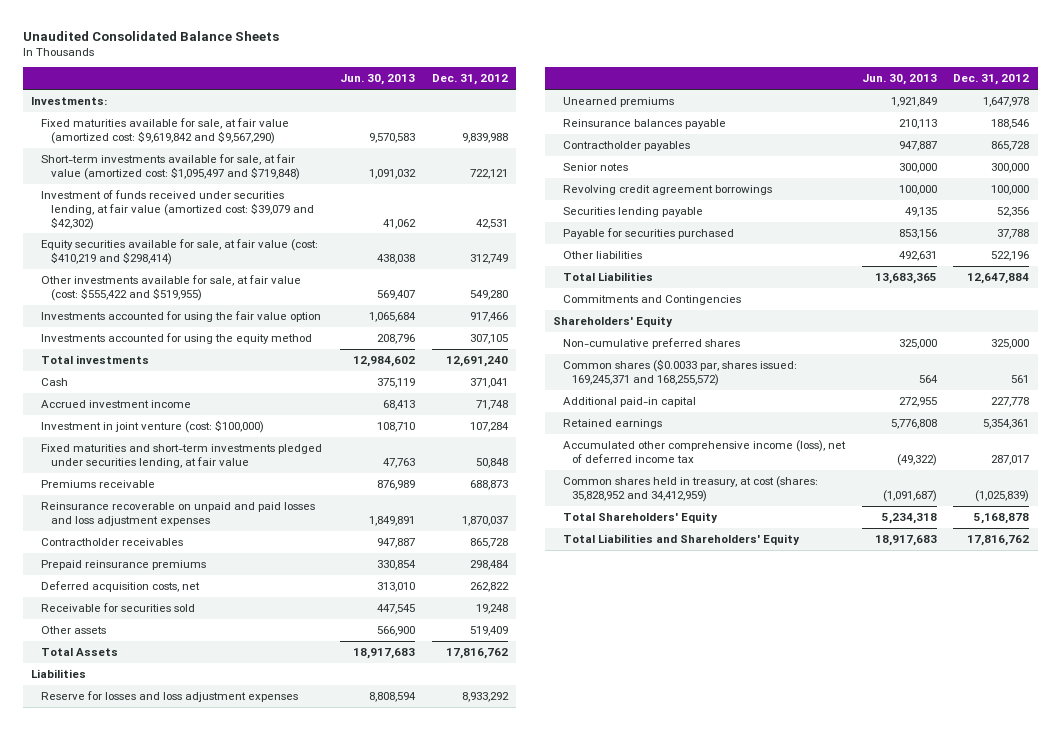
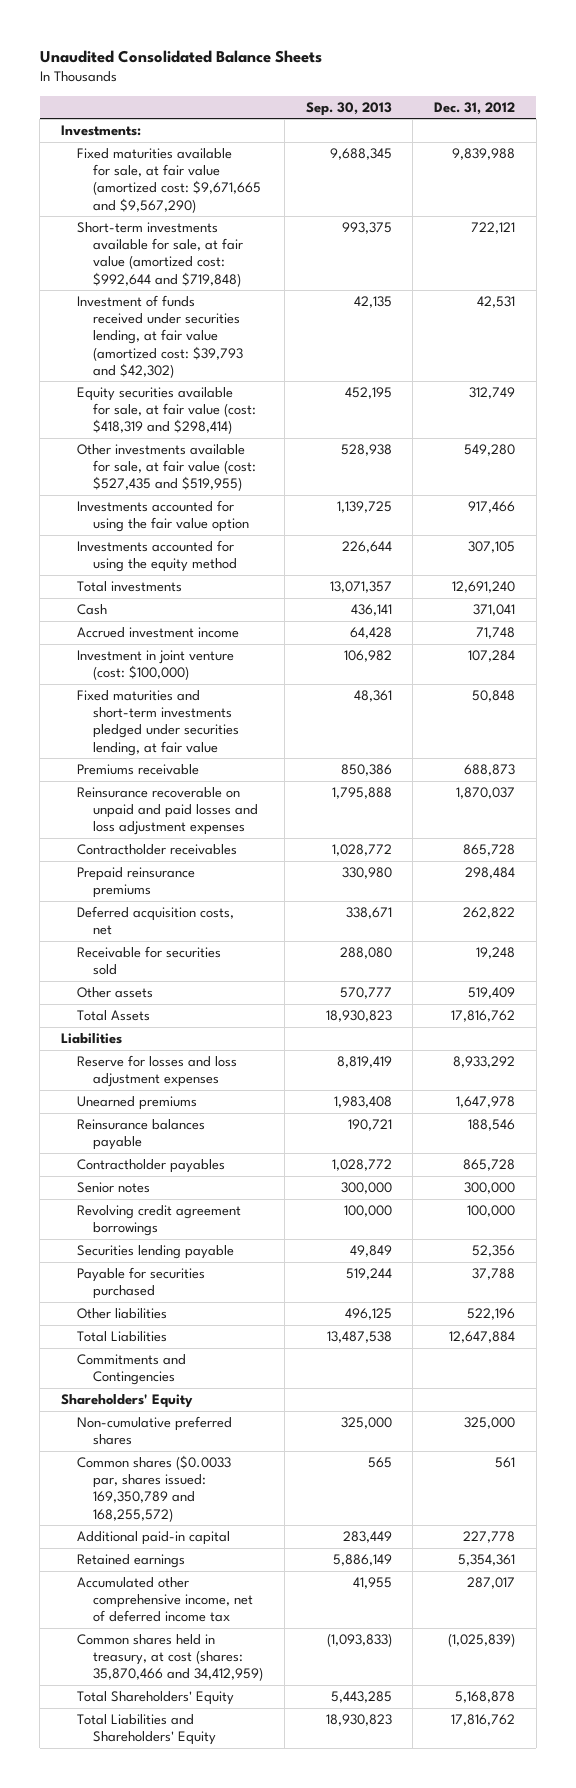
[339,74,415,86] Jun. 30, 2013 -> none
none -> [305,101,392,116] Sep. 30, 2013
[40,118,289,144] Fixed maturities available for sale, at fair value (amortized cost: $9,619,842 and $9,567,290) -> [76,148,262,213] Fixed maturities available for sale, at fair value (amortized cost: $9,671,665 and $9,567,290)
[40,154,300,180] Short-term investments available for sale, at fair value (amortized cost: $1,095,497 and $719,848) -> [76,222,244,287] Short-term investments available for sale, at fair value (amortized cost: $992,644 and $719,848)
[40,190,314,230] Investment of funds received under securities lending, at fair value (amortized cost: $39,079 and $42,302) -> [76,295,244,378] Investment of funds received under securities lending, at fair value (amortized cost: $39,793 and $42,302)
[40,239,318,265] Equity securities available for sale, at fair value (cost: $410,219 and $298,414) -> [76,387,257,435] Equity securities available for sale, at fair value (cost: $418,319 and $298,414)
[40,275,301,301] Other investments available for sale, at fair value (cost: $555,422 and $519,955) -> [76,444,257,492] Other investments available for sale, at fair value (cost: $527,435 and $519,955)
[562,359,797,386] Common shares ($0.0033 par, shares issued: 169,245,371 and 168,255,572) -> [76,1455,231,1522] Common shares ($0.0033 par, shares issued: 169,350,789 and 168,255,572)
[562,440,846,463] Accumulated other comprehensive income (loss), net of deferred income tax -> [76,1577,254,1623] Accumulated other comprehensive income, net of deferred income tax
[562,476,818,502] Common shares held in treasury, at cost (shares: 35,828,952 and 34,412,959) -> [76,1634,264,1682] Common shares held in treasury, at cost (shares: 35,870,466 and 34,412,959)

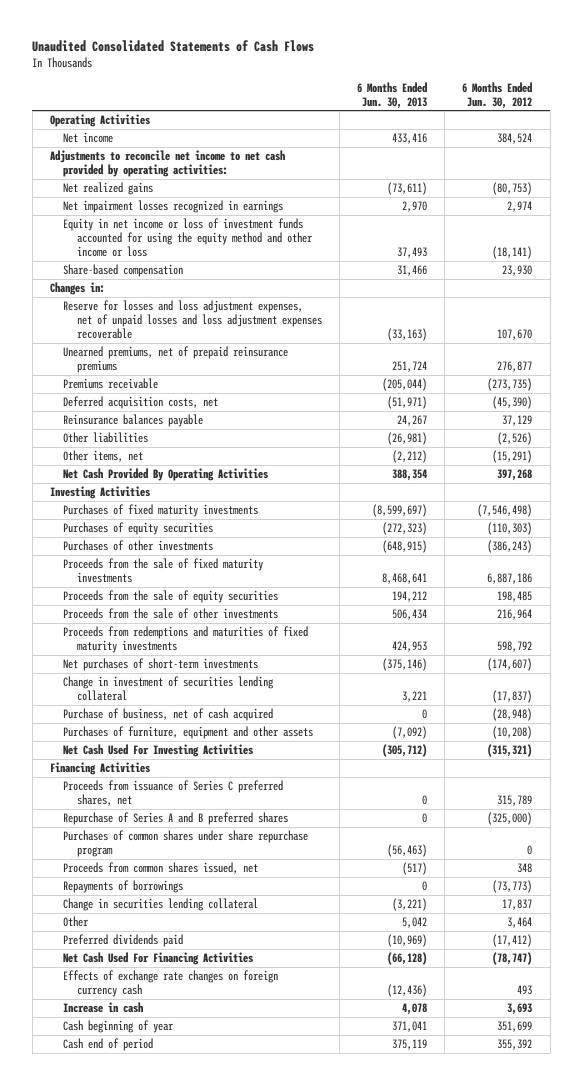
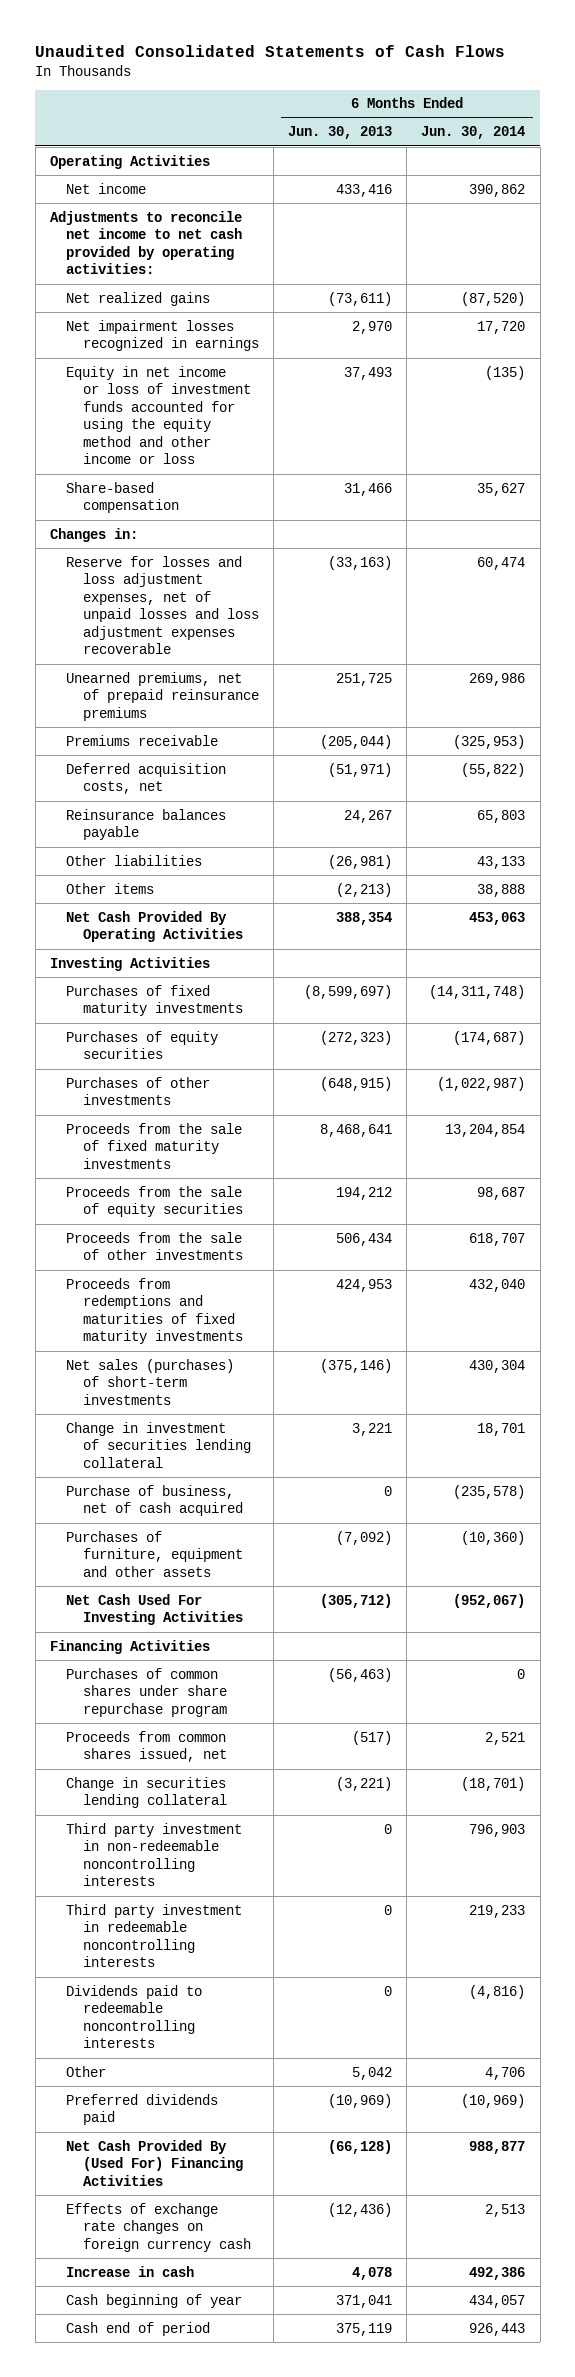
[462,81,533,109] 6 Months Ended Jun. 30, 2012 -> none
none -> [421,126,526,140] Jun. 30, 2014
[392,361,428,373] 251,724 -> [336,672,393,686] 251,725
[63,450,144,463] Other items, net -> [66,882,155,894] Other items
[392,450,428,464] (2,212) -> [336,882,393,897] (2,213)
[63,658,259,672] Net purchases of short-term investments -> [66,1358,235,1405] Net sales (purchases) of short-term investments
[63,780,284,807] Proceeds from issuance of Series C preferred shares, net -> none
[63,812,289,826] Repurchase of Series A and B preferred shares -> none
[63,880,184,894] Repayments of borrowings -> none
none -> [66,1822,243,1887] Third party investment in non-redeemable noncontrolling interests
none -> [66,1903,243,1968] Third party investment in redeemable noncontrolling interests
none -> [66,1984,203,2049] Dividends paid to redeemable noncontrolling interests
[63,952,254,966] Net Cash Used For Financing Activities -> [66,2139,243,2186] Net Cash Provided By (Used For) Financing Activities

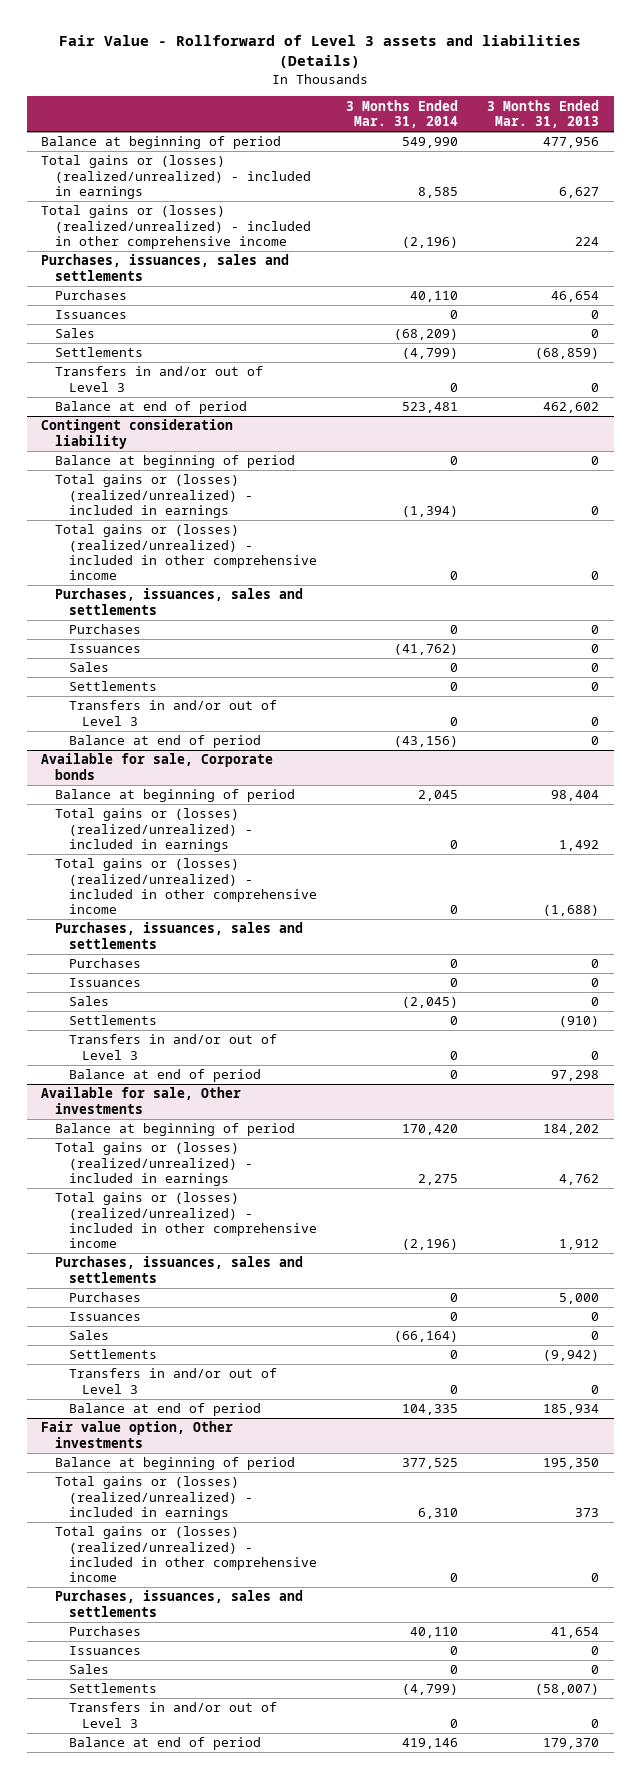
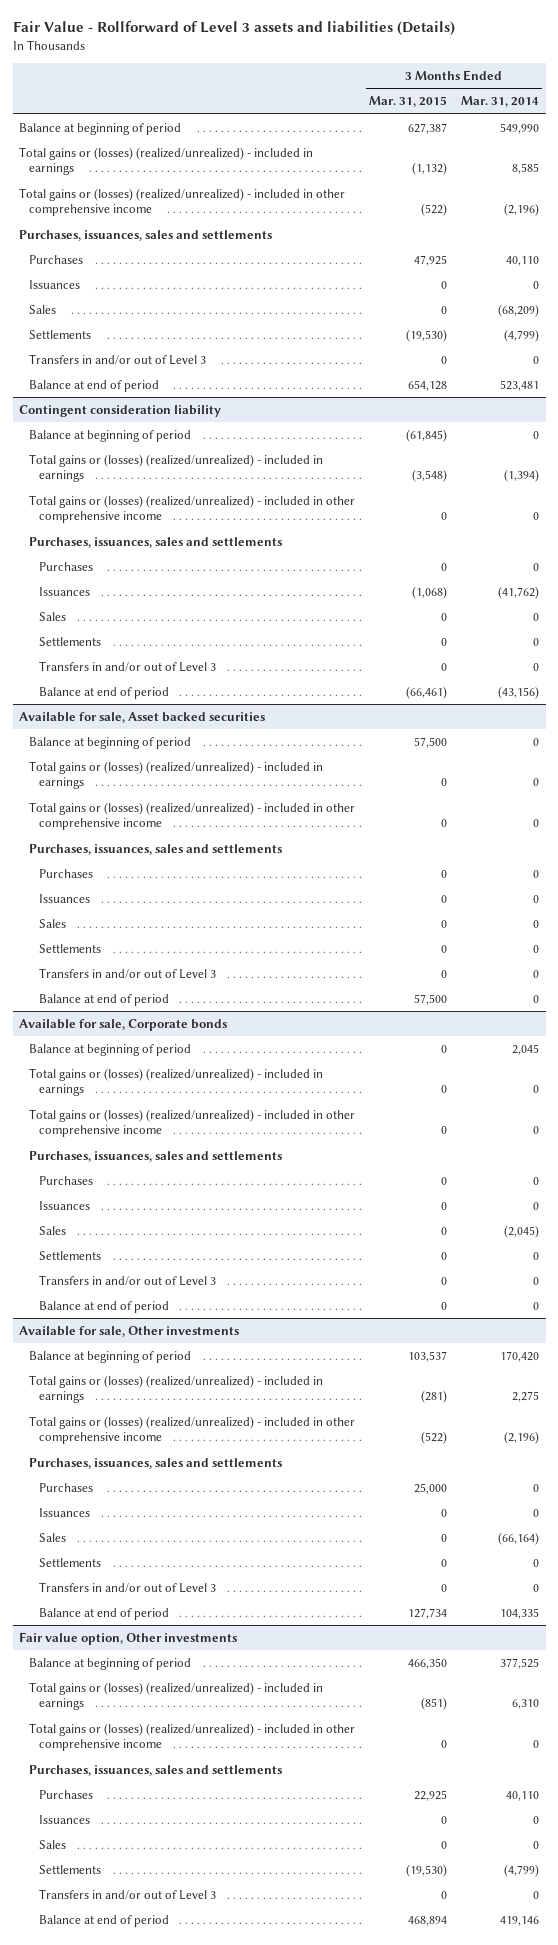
[487,99,600,129] 3 Months Ended Mar. 31, 2013 -> none
none -> [369,96,448,108] Mar. 31, 2015
none -> [19,711,266,723] Available for sale, Asset backed securities
none -> [29,736,192,749] Balance at beginning of period
none -> [29,760,324,790] Total gains or (losses) (realized/unrealized) - included in earnings
none -> [29,801,356,831] Total gains or (losses) (realized/unrealized) - included in other comprehensive income
none -> [29,843,283,855] Purchases, issuances, sales and settlements
none -> [39,868,94,878] Purchases
none -> [39,893,91,903] Issuances
none -> [39,918,67,928] Sales
none -> [39,943,102,953] Settlements
none -> [39,967,217,979] Transfers in and/or out of Level 3
none -> [39,993,170,1006] Balance at end of period

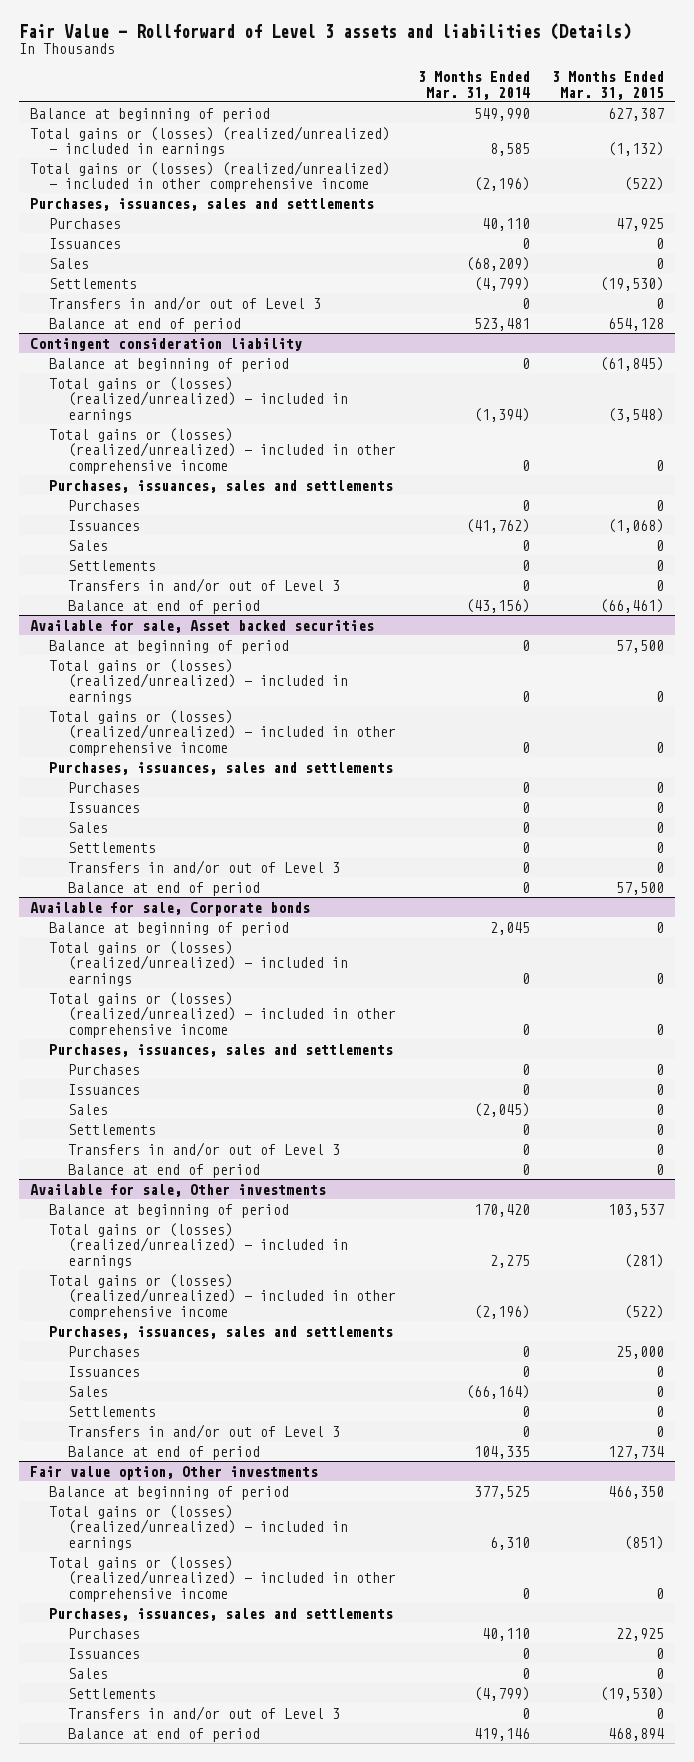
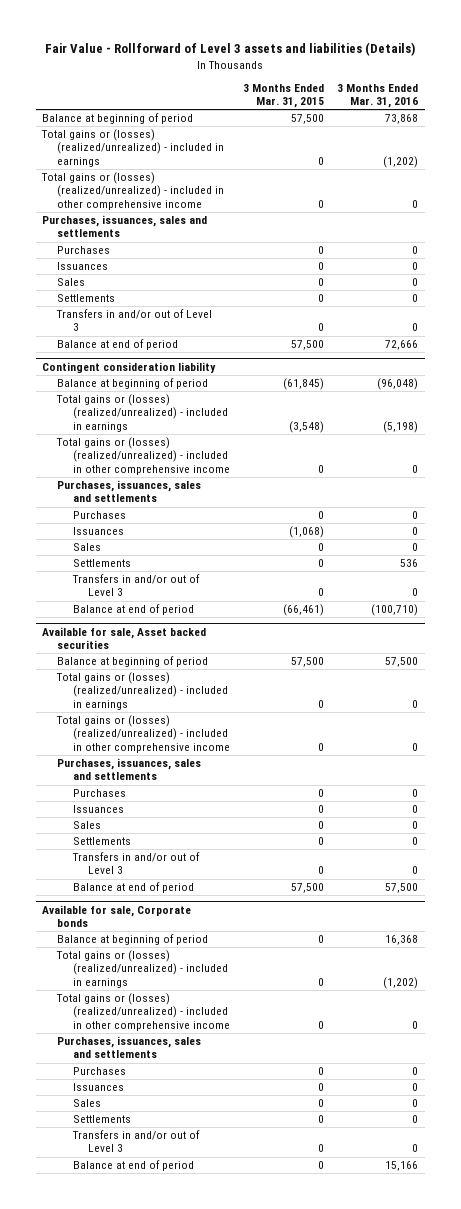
[418,71,531,100] 3 Months Ended Mar. 31, 2014 -> none
none -> [337,84,419,109] 3 Months Ended Mar. 31, 2016
[608,107,665,121] 627,387 -> [291,114,325,125] 57,500
[608,142,665,157] (1,132) -> [318,156,325,165] 0
[624,177,665,192] (522) -> [318,199,325,208] 0
[616,217,665,231] 47,925 -> [318,246,325,255] 0
[600,276,665,291] (19,530) -> [318,294,325,303] 0
[608,317,665,331] 654,128 -> [291,340,325,351] 57,500
[30,1183,327,1197] Available for sale, Other investments -> none
[48,1203,289,1218] Balance at beginning of period -> none
[48,1222,348,1268] Total gains or (losses) (realized/unrealized) - included in earnings -> none
[48,1273,396,1320] Total gains or (losses) (realized/unrealized) - included in other comprehensive income -> none
[48,1325,393,1339] Purchases, issuances, sales and settlements -> none
[67,1345,140,1357] Purchases -> none
[67,1365,140,1377] Issuances -> none
[67,1385,108,1397] Sales -> none
[67,1405,156,1417] Settlements -> none
[67,1423,340,1439] Transfers in and/or out of Level 3 -> none
[67,1445,260,1460] Balance at end of period -> none
[30,1465,319,1480] Fair value option, Other investments -> none
[48,1485,289,1500] Balance at beginning of period -> none
[48,1504,348,1550] Total gains or (losses) (realized/unrealized) - included in earnings -> none
[48,1555,396,1602] Total gains or (losses) (realized/unrealized) - included in other comprehensive income -> none
[48,1607,393,1621] Purchases, issuances, sales and settlements -> none
[67,1627,140,1639] Purchases -> none
[67,1647,140,1659] Issuances -> none
[67,1667,108,1679] Sales -> none
[67,1687,156,1699] Settlements -> none
[67,1705,340,1721] Transfers in and/or out of Level 3 -> none
[67,1727,260,1742] Balance at end of period -> none

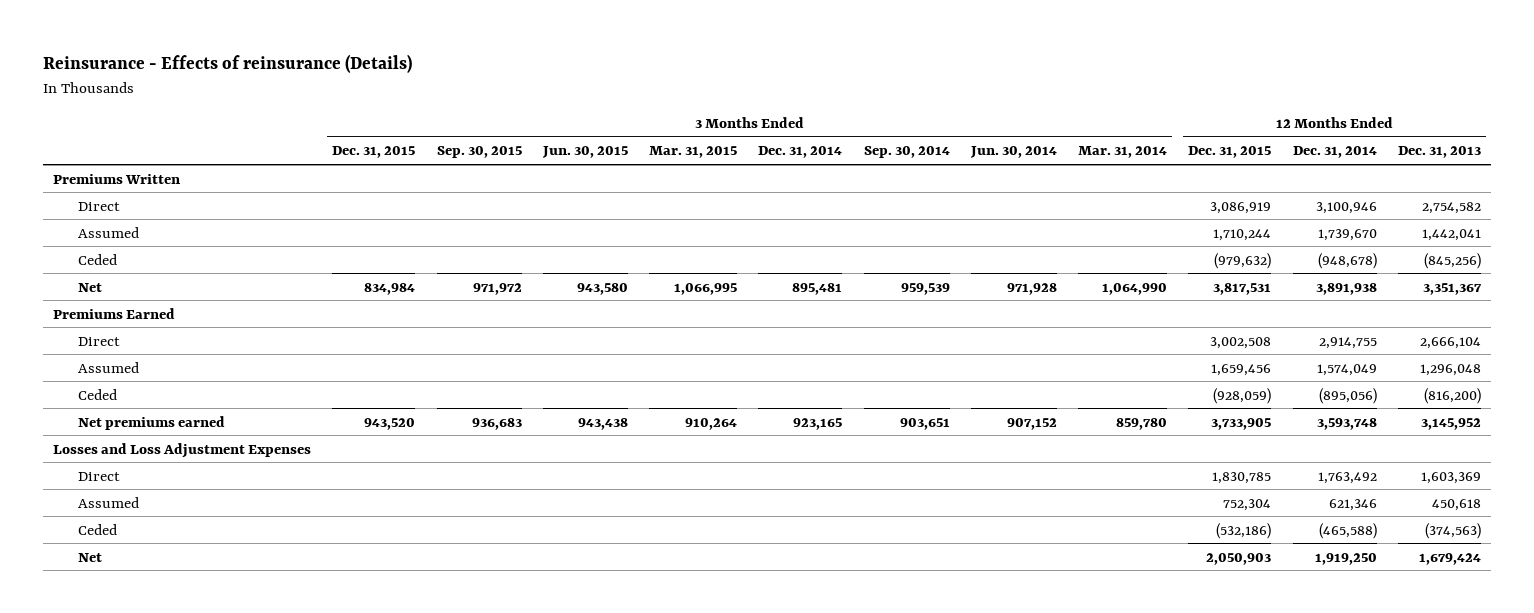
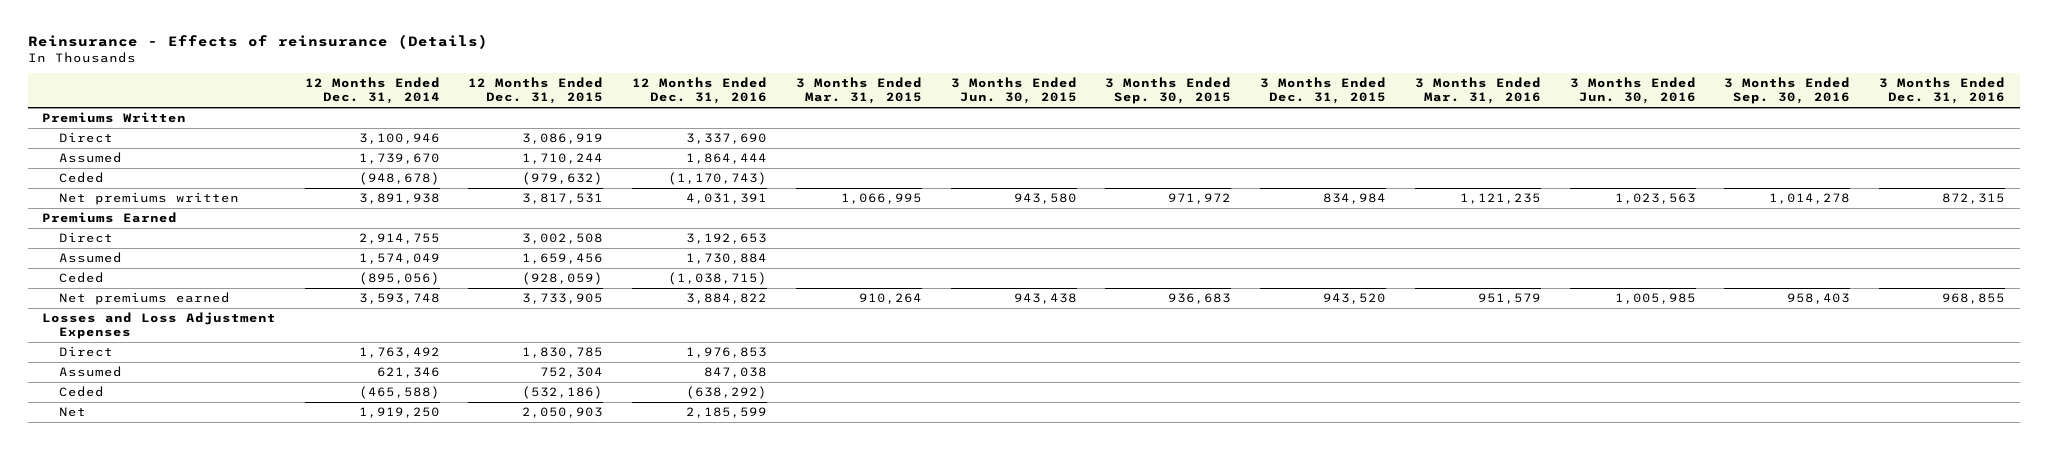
[758,146,843,159] Dec. 31, 2014 -> none
[863,146,950,159] Sep. 30, 2014 -> none
[969,146,1057,159] Jun. 30, 2014 -> none
[1078,146,1168,159] Mar. 31, 2014 -> none
[1397,146,1481,159] Dec. 31, 2013 -> none
none -> [632,77,768,105] 12 Months Ended Dec. 31, 2016
none -> [1414,77,1541,105] 3 Months Ended Mar. 31, 2016
none -> [1569,77,1696,105] 3 Months Ended Jun. 30, 2016
none -> [1724,77,1851,105] 3 Months Ended Sep. 30, 2016
none -> [1879,77,2006,105] 3 Months Ended Dec. 31, 2016
[78,282,103,292] Net -> [59,191,240,205] Net premiums written

